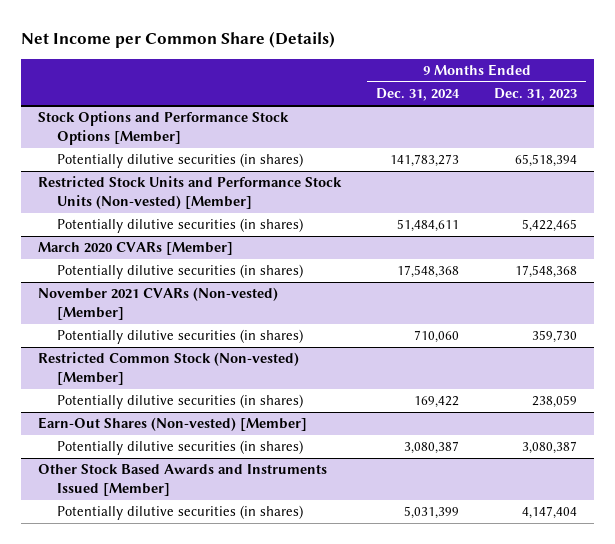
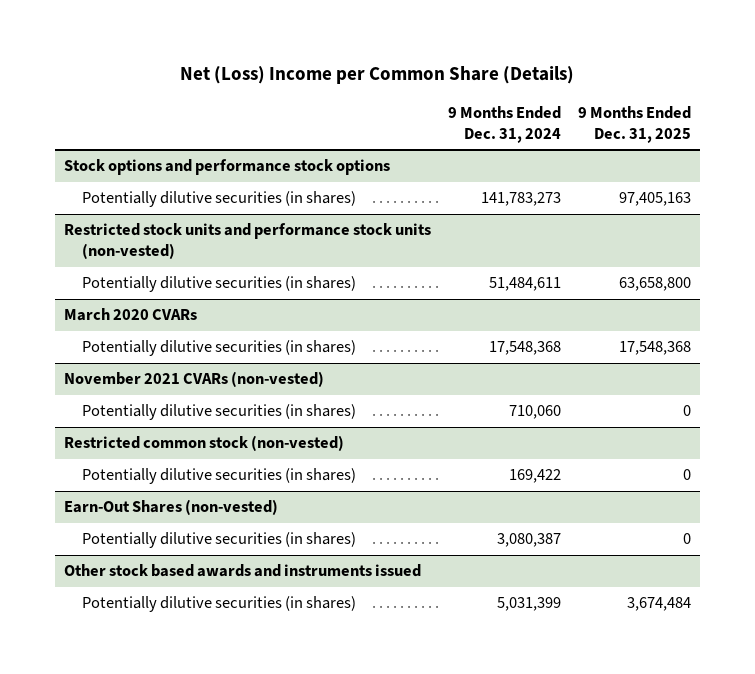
[21,30,336,48] Net Income per Common Share (Details) -> [180,66,575,85] Net (Loss) Income per Common Share (Details)
[493,88,577,102] Dec. 31, 2023 -> none
none -> [578,106,692,143] 9 Months Ended Dec. 31, 2025
[38,111,290,145] Stock Options and Performance Stock Options [Member] -> [63,159,390,176] Stock options and performance stock options
[38,176,343,209] Restricted Stock Units and Performance Stock Units (Non-vested) [Member] -> [63,223,431,260] Restricted stock units and performance stock units (non-vested)
[38,242,234,256] March 2020 CVARs [Member] -> [63,308,197,322] March 2020 CVARs
[38,287,279,320] November 2021 CVARs (Non-vested) [Member] -> [63,371,324,388] November 2021 CVARs (non-vested)
[38,352,300,385] Restricted Common Stock (Non-vested) [Member] -> [63,435,344,452] Restricted common stock (non-vested)
[38,417,308,432] Earn-Out Shares (Non-vested) [Member] -> [63,499,278,516] Earn-Out Shares (non-vested)
[38,464,328,496] Other Stock Based Awards and Instruments Issued [Member] -> [63,564,421,578] Other stock based awards and instruments issued

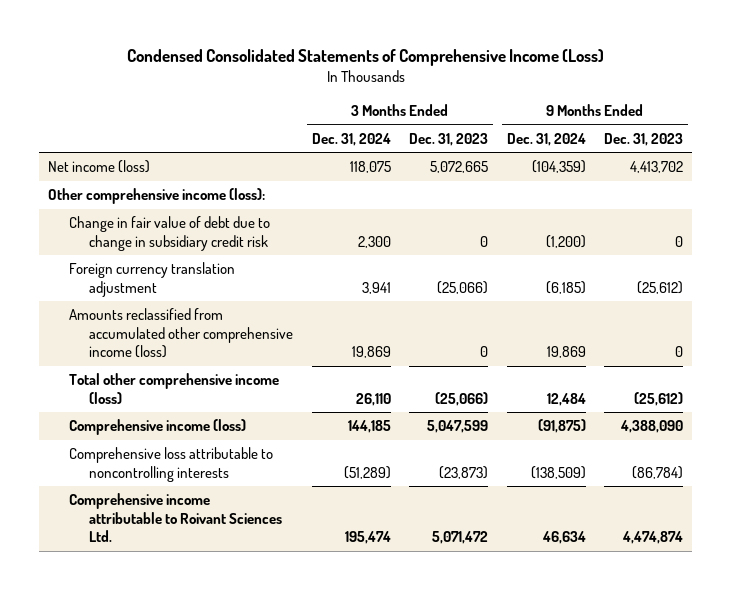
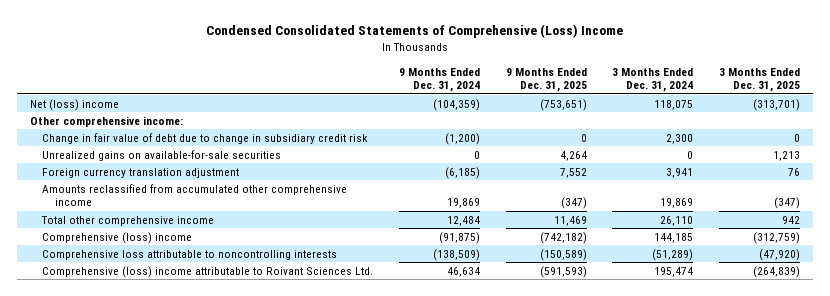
[126,48,604,66] Condensed Consolidated Statements of Comprehensive Income (Loss) -> [205,24,623,39] Condensed Consolidated Statements of Comprehensive (Loss) Income
[409,132,489,146] Dec. 31, 2023 -> none
[604,132,684,146] Dec. 31, 2023 -> none
none -> [505,67,587,93] 9 Months Ended Dec. 31, 2025
none -> [719,67,801,93] 3 Months Ended Dec. 31, 2025
[48,160,151,174] Net income (loss) -> [29,98,119,111] Net (loss) income
[48,188,266,205] Other comprehensive income (loss): -> [29,115,183,127] Other comprehensive income:
none -> [42,149,282,161] Unrealized gains on available-for-sale securities
[68,308,294,359] Amounts reclassified from accumulated other comprehensive income (loss) -> [42,183,348,207] Amounts reclassified from accumulated other comprehensive income
[68,373,279,404] Total other comprehensive income (loss) -> [41,215,215,226] Total other comprehensive income
[68,419,246,436] Comprehensive income (loss) -> [42,231,193,244] Comprehensive (loss) income
[68,493,283,543] Comprehensive income attributable to Roivant Sciences Ltd. -> [42,265,374,278] Comprehensive (loss) income attributable to Roivant Sciences Ltd.

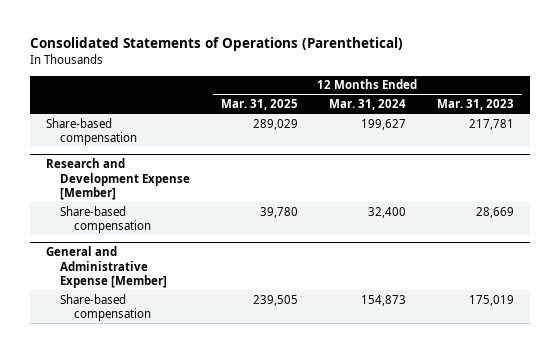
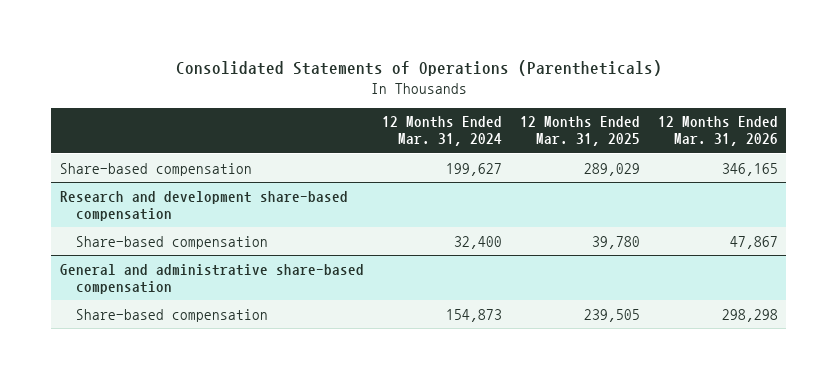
[30,37,404,52] Consolidated Statements of Operations (Parenthetical) -> [175,60,662,77] Consolidated Statements of Operations (Parentheticals)
[437,99,515,111] Mar. 31, 2023 -> none
none -> [657,116,778,147] 12 Months Ended Mar. 31, 2026
[45,157,190,201] Research and Development Expense [Member] -> [59,190,348,221] Research and development share-based compensation
[45,245,167,289] General and Administrative Expense [Member] -> [59,263,364,294] General and administrative share-based compensation

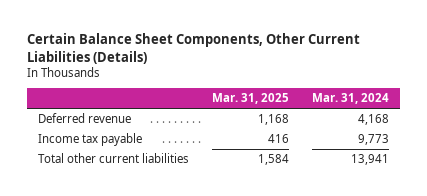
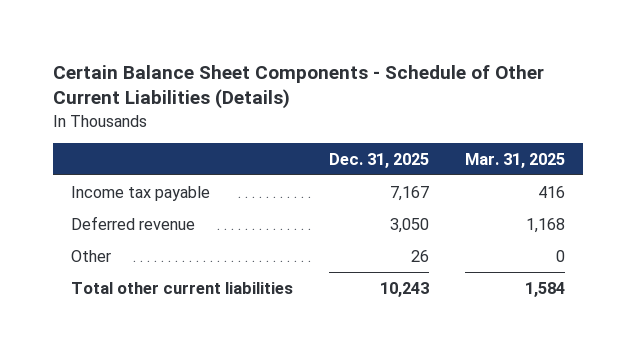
[26,33,360,64] Certain Balance Sheet Components, Other Current Liabilities (Details) -> [53,64,545,110] Certain Balance Sheet Components - Schedule of Other Current Liabilities (Details)
[311,93,389,105] Mar. 31, 2024 -> none
none -> [329,152,430,168] Dec. 31, 2025
[38,113,132,124] Deferred revenue -> [71,215,196,230] Deferred revenue
none -> [71,249,112,262] Other

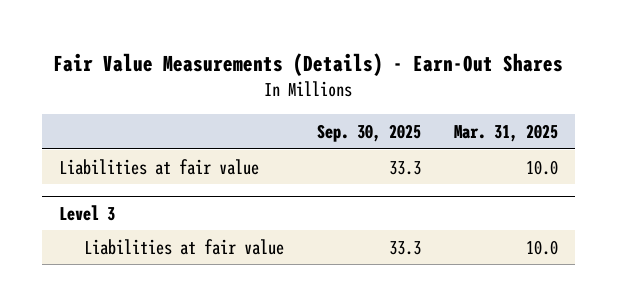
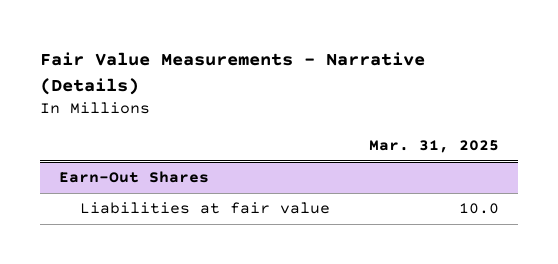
[53,52,564,76] Fair Value Measurements (Details) - Earn-Out Shares -> [39,52,425,95] Fair Value Measurements - Narrative (Details)
[316,123,421,142] Sep. 30, 2025 -> none
[58,158,259,175] Liabilities at fair value -> none
[58,204,115,221] Level 3 -> [59,171,210,184] Earn-Out Shares

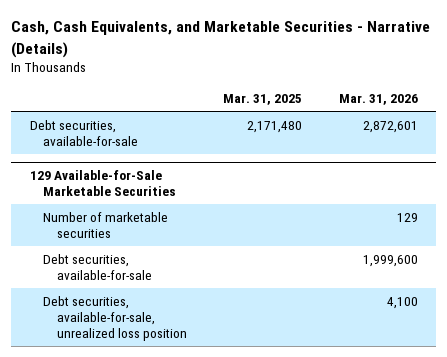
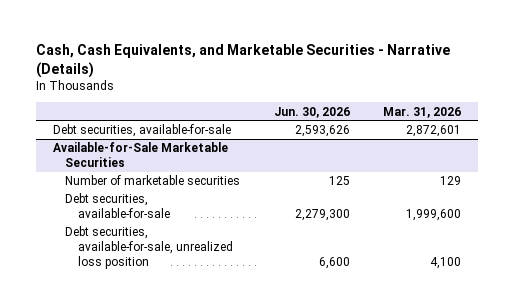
[223,94,303,106] Mar. 31, 2025 -> none
none -> [273,106,350,118] Jun. 30, 2026
[29,169,177,196] 129 Available-for-Sale Marketable Securities -> [52,142,228,168] Available-for-Sale Marketable Securities

